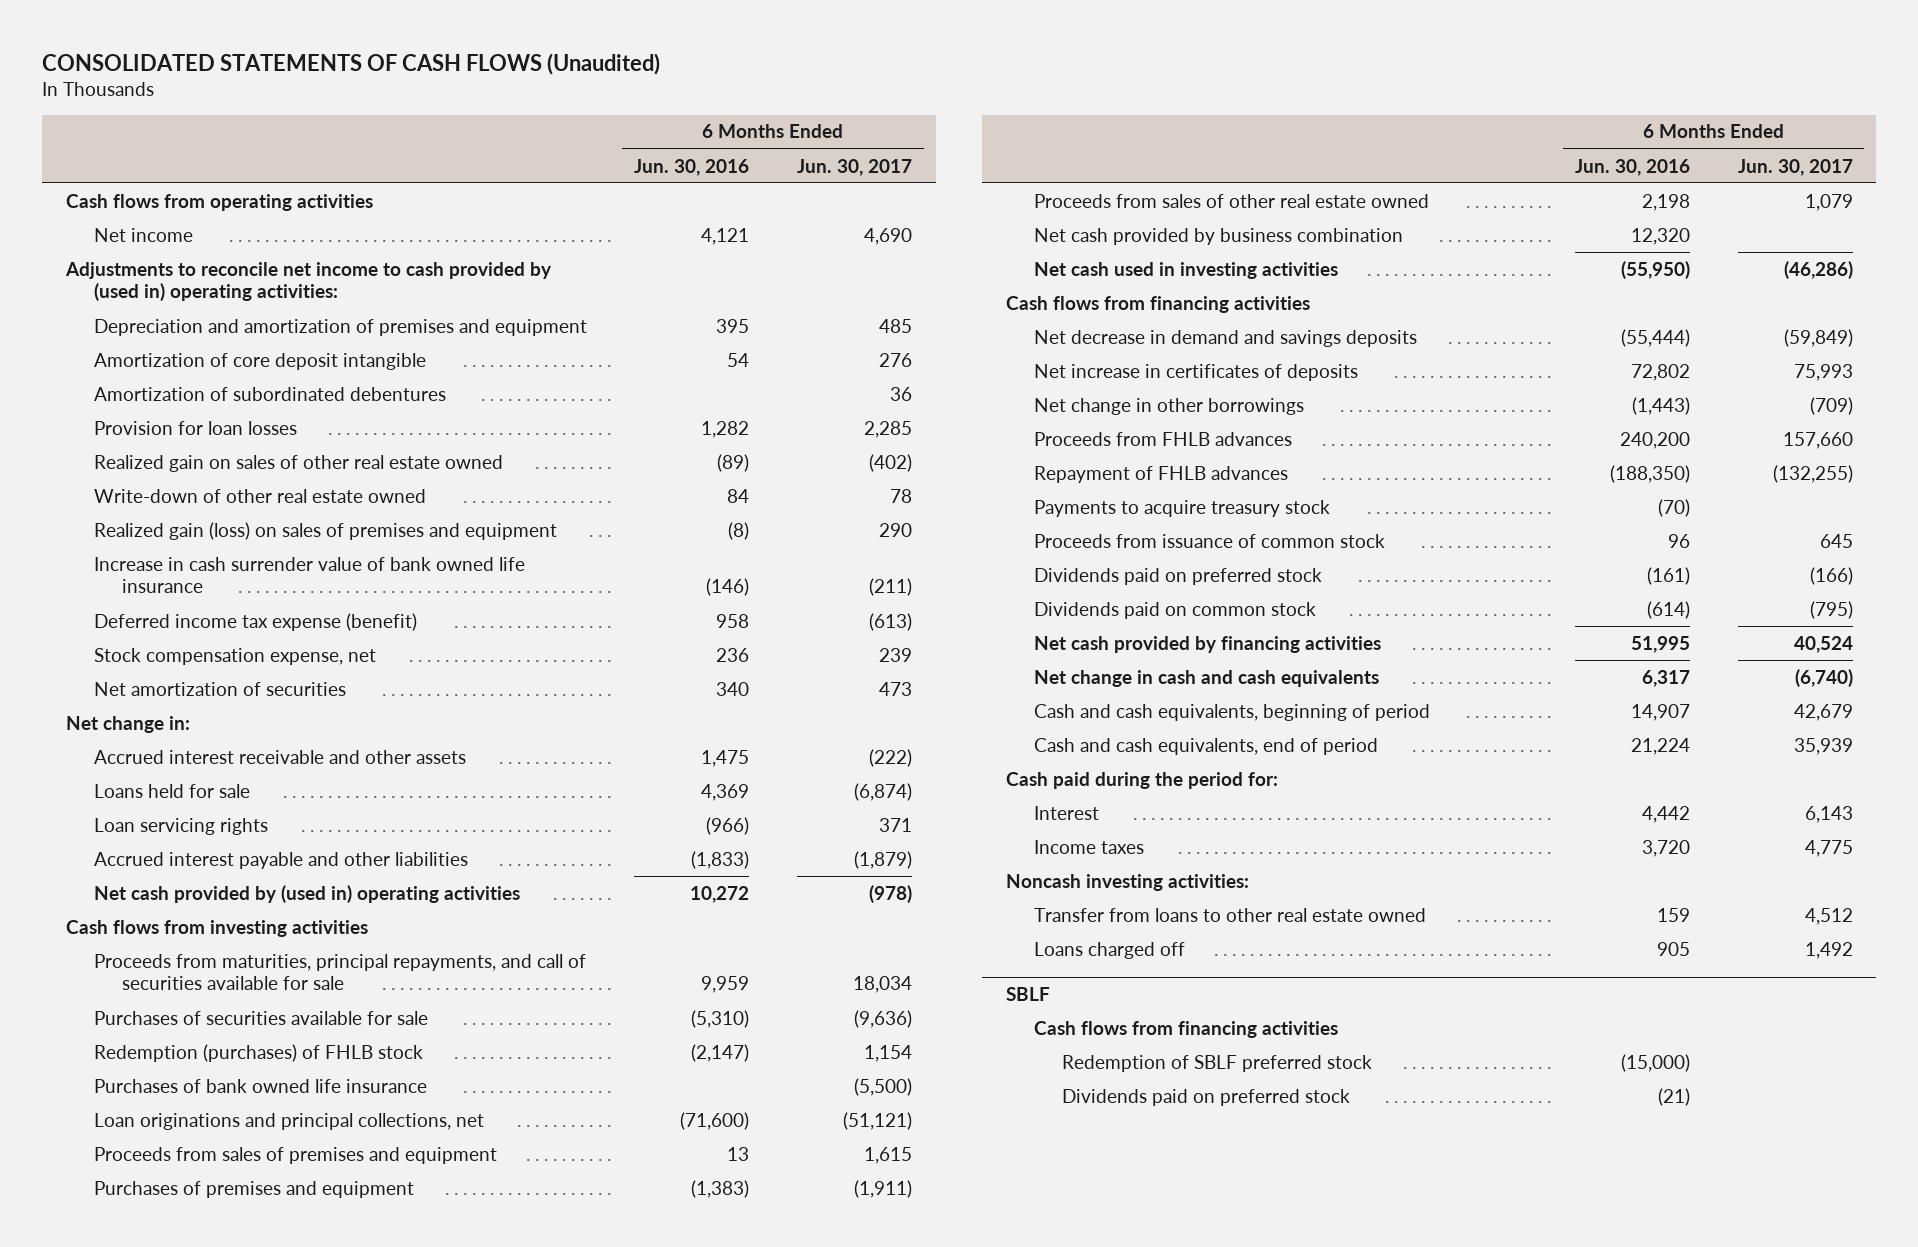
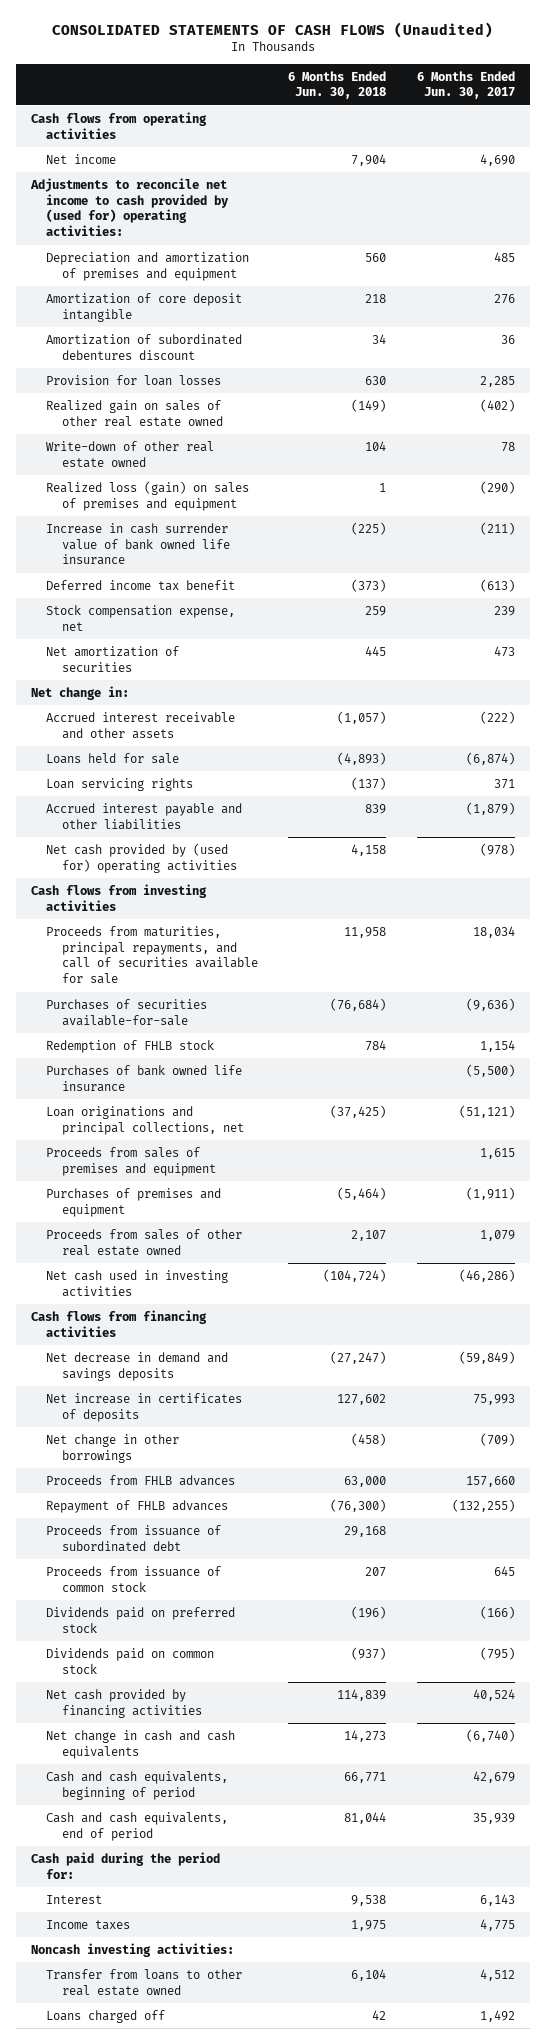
[634,158,750,176] Jun. 30, 2016 -> none
none -> [288,70,387,100] 6 Months Ended Jun. 30, 2018
[64,261,552,302] Adjustments to reconcile net income to cash provided by (used in) operating activities: -> [30,178,230,237] Adjustments to reconcile net income to cash provided by (used for) operating activities:
[93,386,446,401] Amortization of subordinated debentures -> [46,334,243,360] Amortization of subordinated debentures discount
[93,521,557,540] Realized gain (loss) on sales of premises and equipment -> [46,481,250,511] Realized loss (gain) on sales of premises and equipment
[879,522,913,537] 290 -> [480,481,516,495] (290)
[93,612,417,631] Deferred income tax expense (benefit) -> [46,580,236,592] Deferred income tax benefit
[93,884,520,903] Net cash provided by (used in) operating activities -> [46,843,237,873] Net cash provided by (used for) operating activities
[93,1010,428,1025] Purchases of securities available for sale -> [46,999,208,1026] Purchases of securities available-for-sale
[93,1043,423,1062] Redemption (purchases) of FHLB stock -> [46,1040,215,1054] Redemption of FHLB stock
[1034,227,1404,245] Net cash provided by business combination -> none
[1034,499,1331,517] Payments to acquire treasury stock -> none
none -> [46,1525,222,1552] Proceeds from issuance of subordinated debt
[1006,987,1051,1002] SBLF -> none
[1034,1020,1339,1038] Cash flows from financing activities -> none
[1062,1054,1373,1072] Redemption of SBLF preferred stock -> none
[1062,1088,1351,1106] Dividends paid on preferred stock -> none

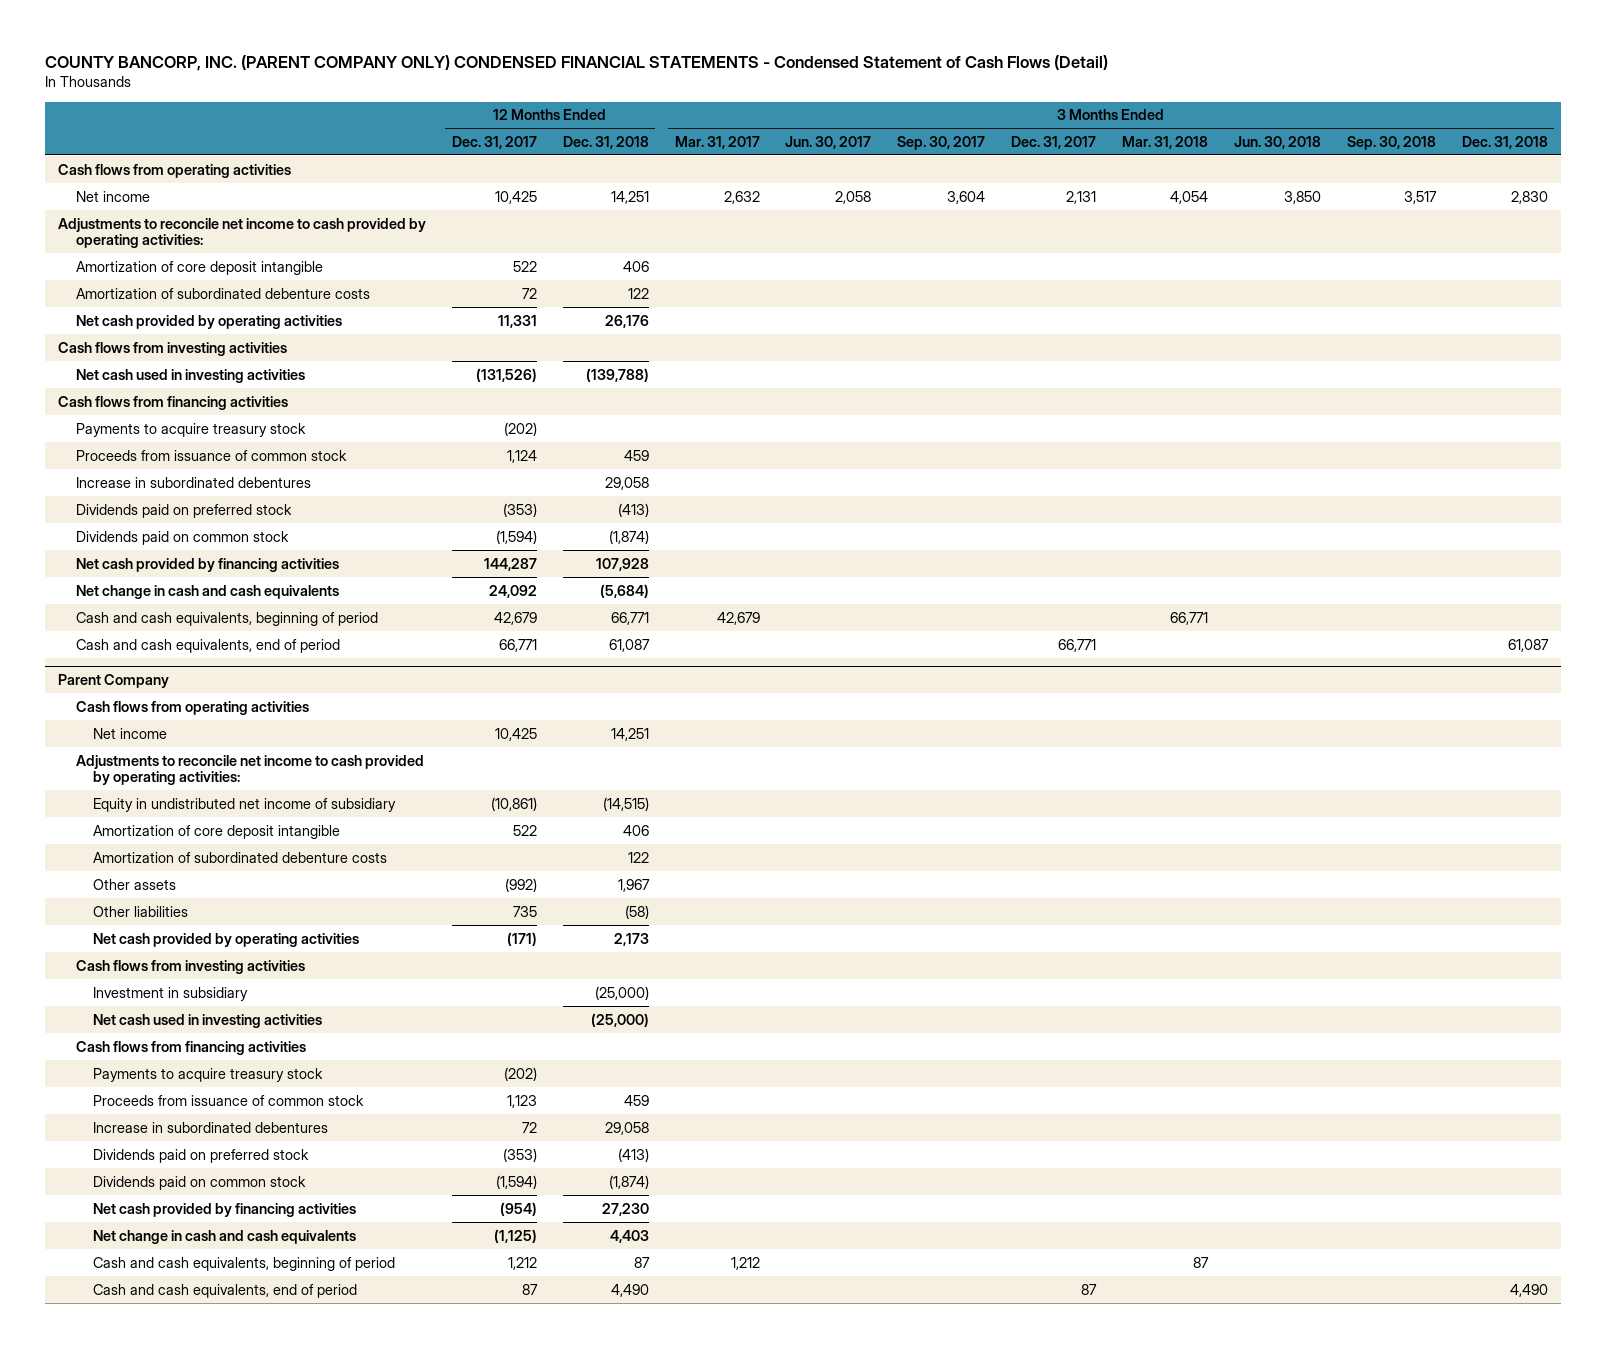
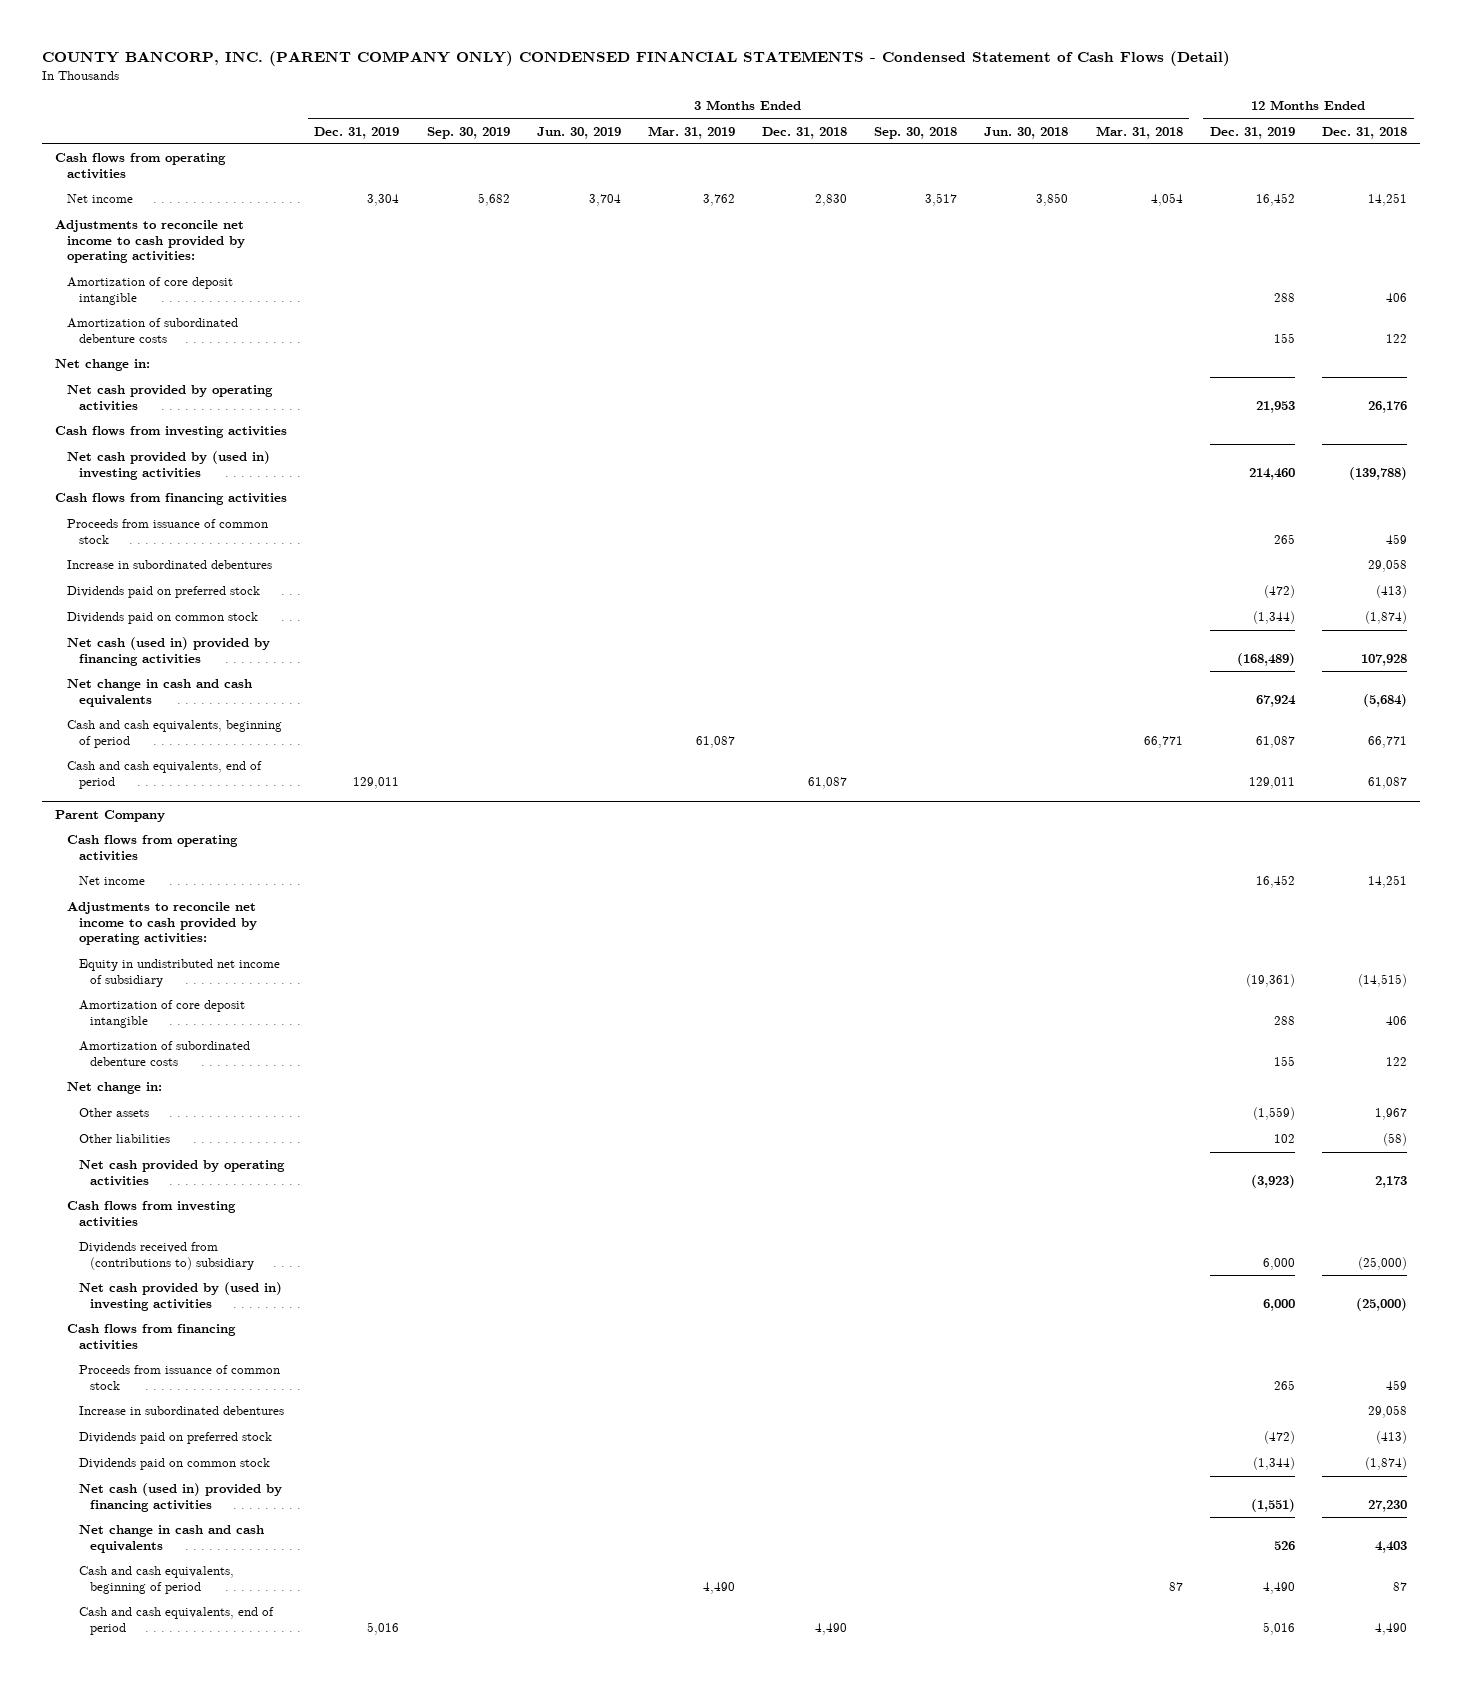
[451,135,537,149] Dec. 31, 2017 -> none
[674,135,760,149] Mar. 31, 2017 -> none
[785,135,872,149] Jun. 30, 2017 -> none
[897,135,986,150] Sep. 30, 2017 -> none
[1011,135,1097,149] Dec. 31, 2017 -> none
none -> [314,126,400,139] Dec. 31, 2019
none -> [426,126,510,139] Sep. 30, 2019
none -> [536,126,621,139] Jun. 30, 2019
none -> [647,125,735,139] Mar. 31, 2019
none -> [1209,126,1295,139] Dec. 31, 2019
none -> [55,359,151,372] Net change in:
[75,368,305,383] Net cash used in investing activities -> [66,451,270,480] Net cash provided by (used in) investing activities
[75,422,306,437] Payments to acquire treasury stock -> none
[75,557,339,572] Net cash provided by financing activities -> [66,637,270,666] Net cash (used in) provided by financing activities
none -> [66,1082,162,1095] Net change in:
[93,986,249,1001] Investment in subsidiary -> none
none -> [78,1242,255,1270] Dividends received from (contributions to) subsidiary
[93,1013,323,1028] Net cash used in investing activities -> [78,1282,282,1311] Net cash provided by (used in) investing activities
[93,1067,324,1082] Payments to acquire treasury stock -> none
[93,1202,357,1217] Net cash provided by financing activities -> [78,1483,282,1512] Net cash (used in) provided by financing activities

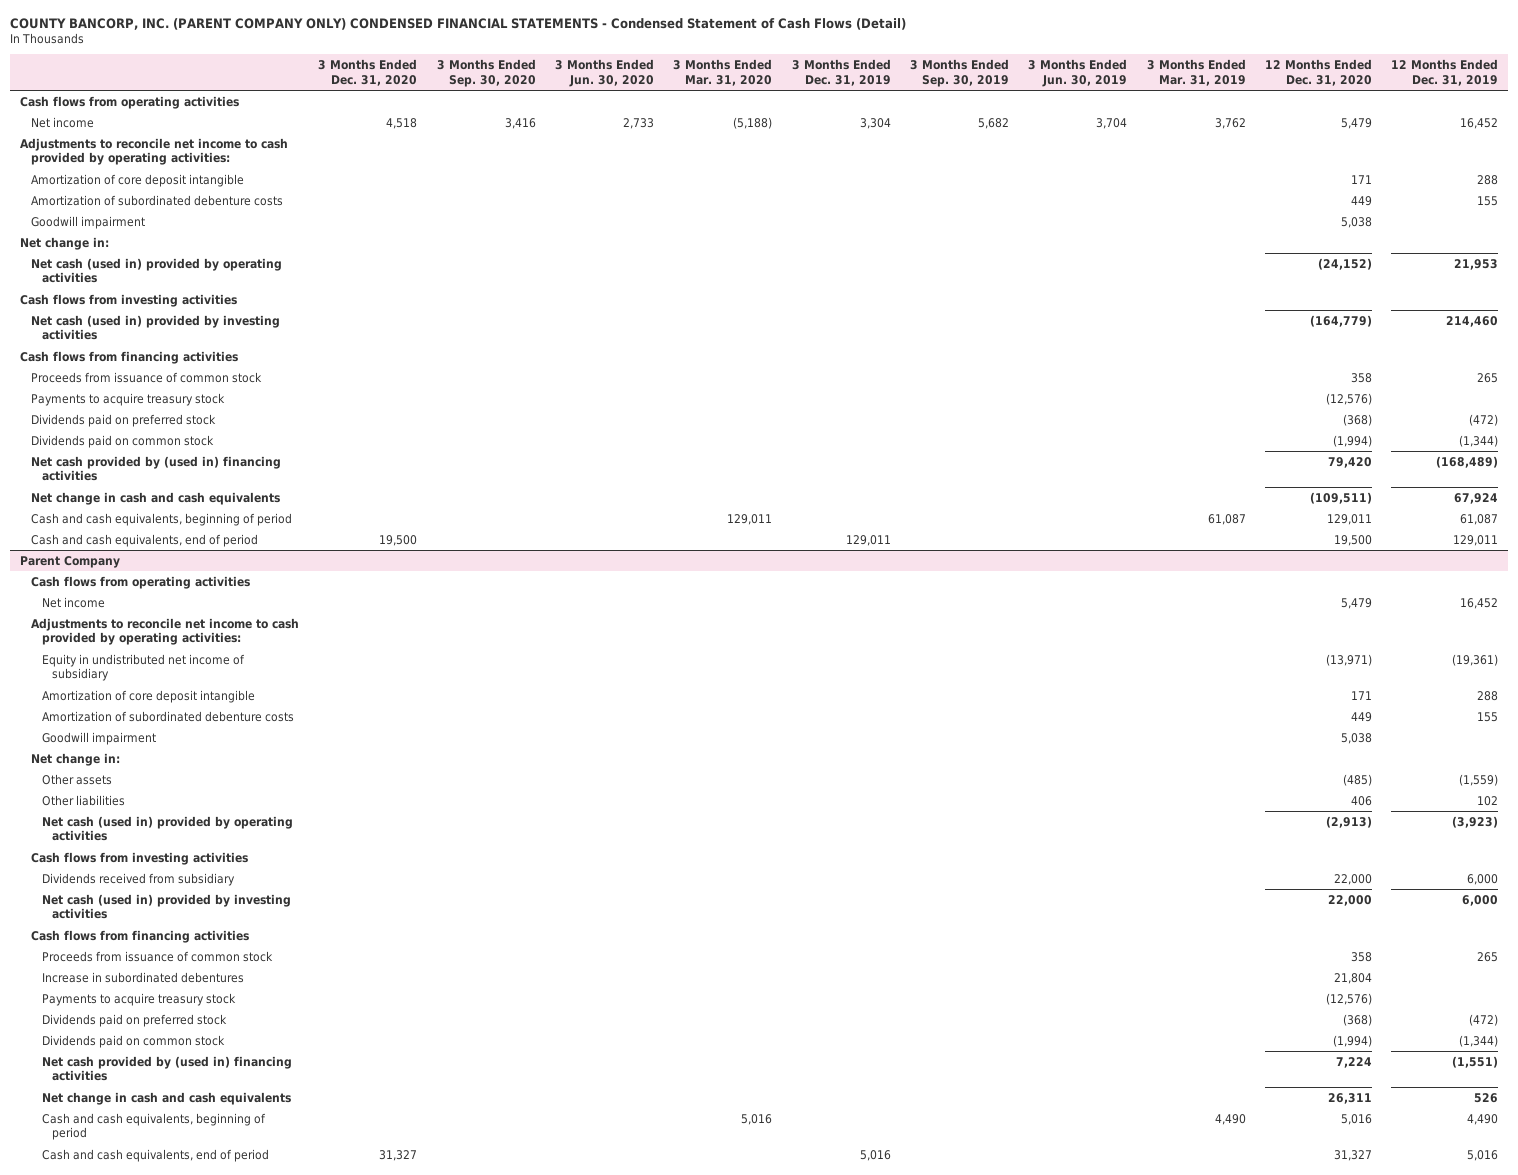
[762,126,848,139] Dec. 31, 2018 -> none
[874,126,958,139] Sep. 30, 2018 -> none
[984,126,1069,139] Jun. 30, 2018 -> none
[1095,125,1183,139] Mar. 31, 2018 -> none
[1321,126,1407,139] Dec. 31, 2018 -> none
none -> [318,59,418,86] 3 Months Ended Dec. 31, 2020
none -> [436,59,536,87] 3 Months Ended Sep. 30, 2020
none -> [554,59,654,87] 3 Months Ended Jun. 30, 2020
none -> [673,59,773,86] 3 Months Ended Mar. 31, 2020
none -> [1264,59,1372,86] 12 Months Ended Dec. 31, 2020
none -> [30,215,145,229] Goodwill impairment
[66,385,273,411] Net cash provided by operating activities -> [30,257,282,284] Net cash (used in) provided by operating activities
[66,451,270,480] Net cash provided by (used in) investing activities -> [30,314,280,341] Net cash (used in) provided by investing activities
[66,560,272,570] Increase in subordinated debentures -> none
none -> [30,392,225,406] Payments to acquire treasury stock
[66,637,270,666] Net cash (used in) provided by financing activities -> [30,455,281,482] Net cash provided by (used in) financing activities
none -> [41,731,156,745] Goodwill impairment
[78,1160,285,1186] Net cash provided by operating activities -> [41,815,293,842] Net cash (used in) provided by operating activities
[78,1242,255,1270] Dividends received from (contributions to) subsidiary -> [41,872,235,886] Dividends received from subsidiary
[78,1282,282,1311] Net cash provided by (used in) investing activities -> [41,893,291,920] Net cash (used in) provided by investing activities
none -> [41,992,236,1006] Payments to acquire treasury stock
[78,1483,282,1512] Net cash (used in) provided by financing activities -> [41,1055,292,1082] Net cash provided by (used in) financing activities

